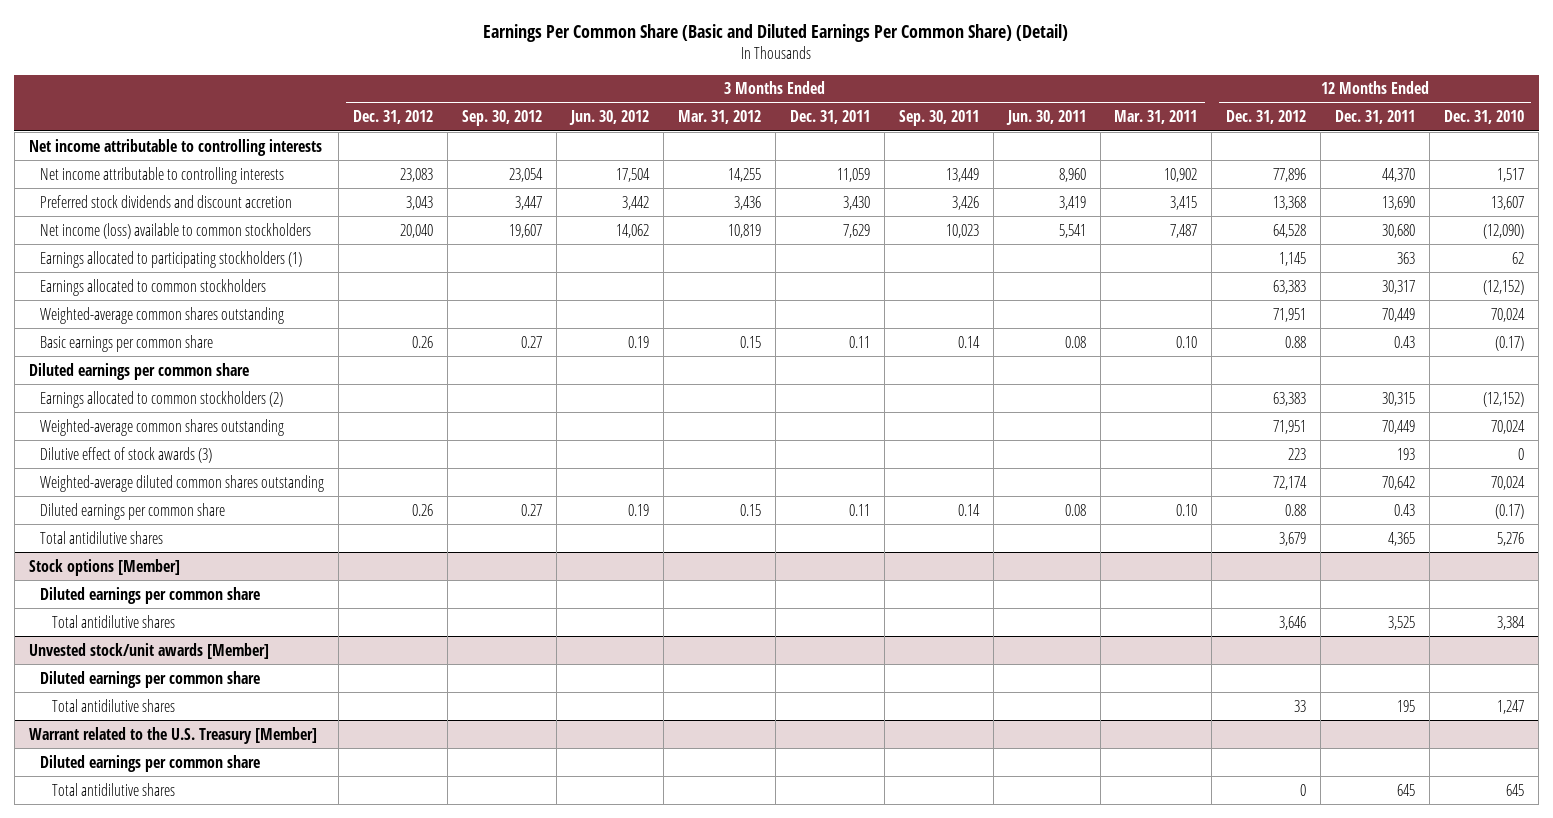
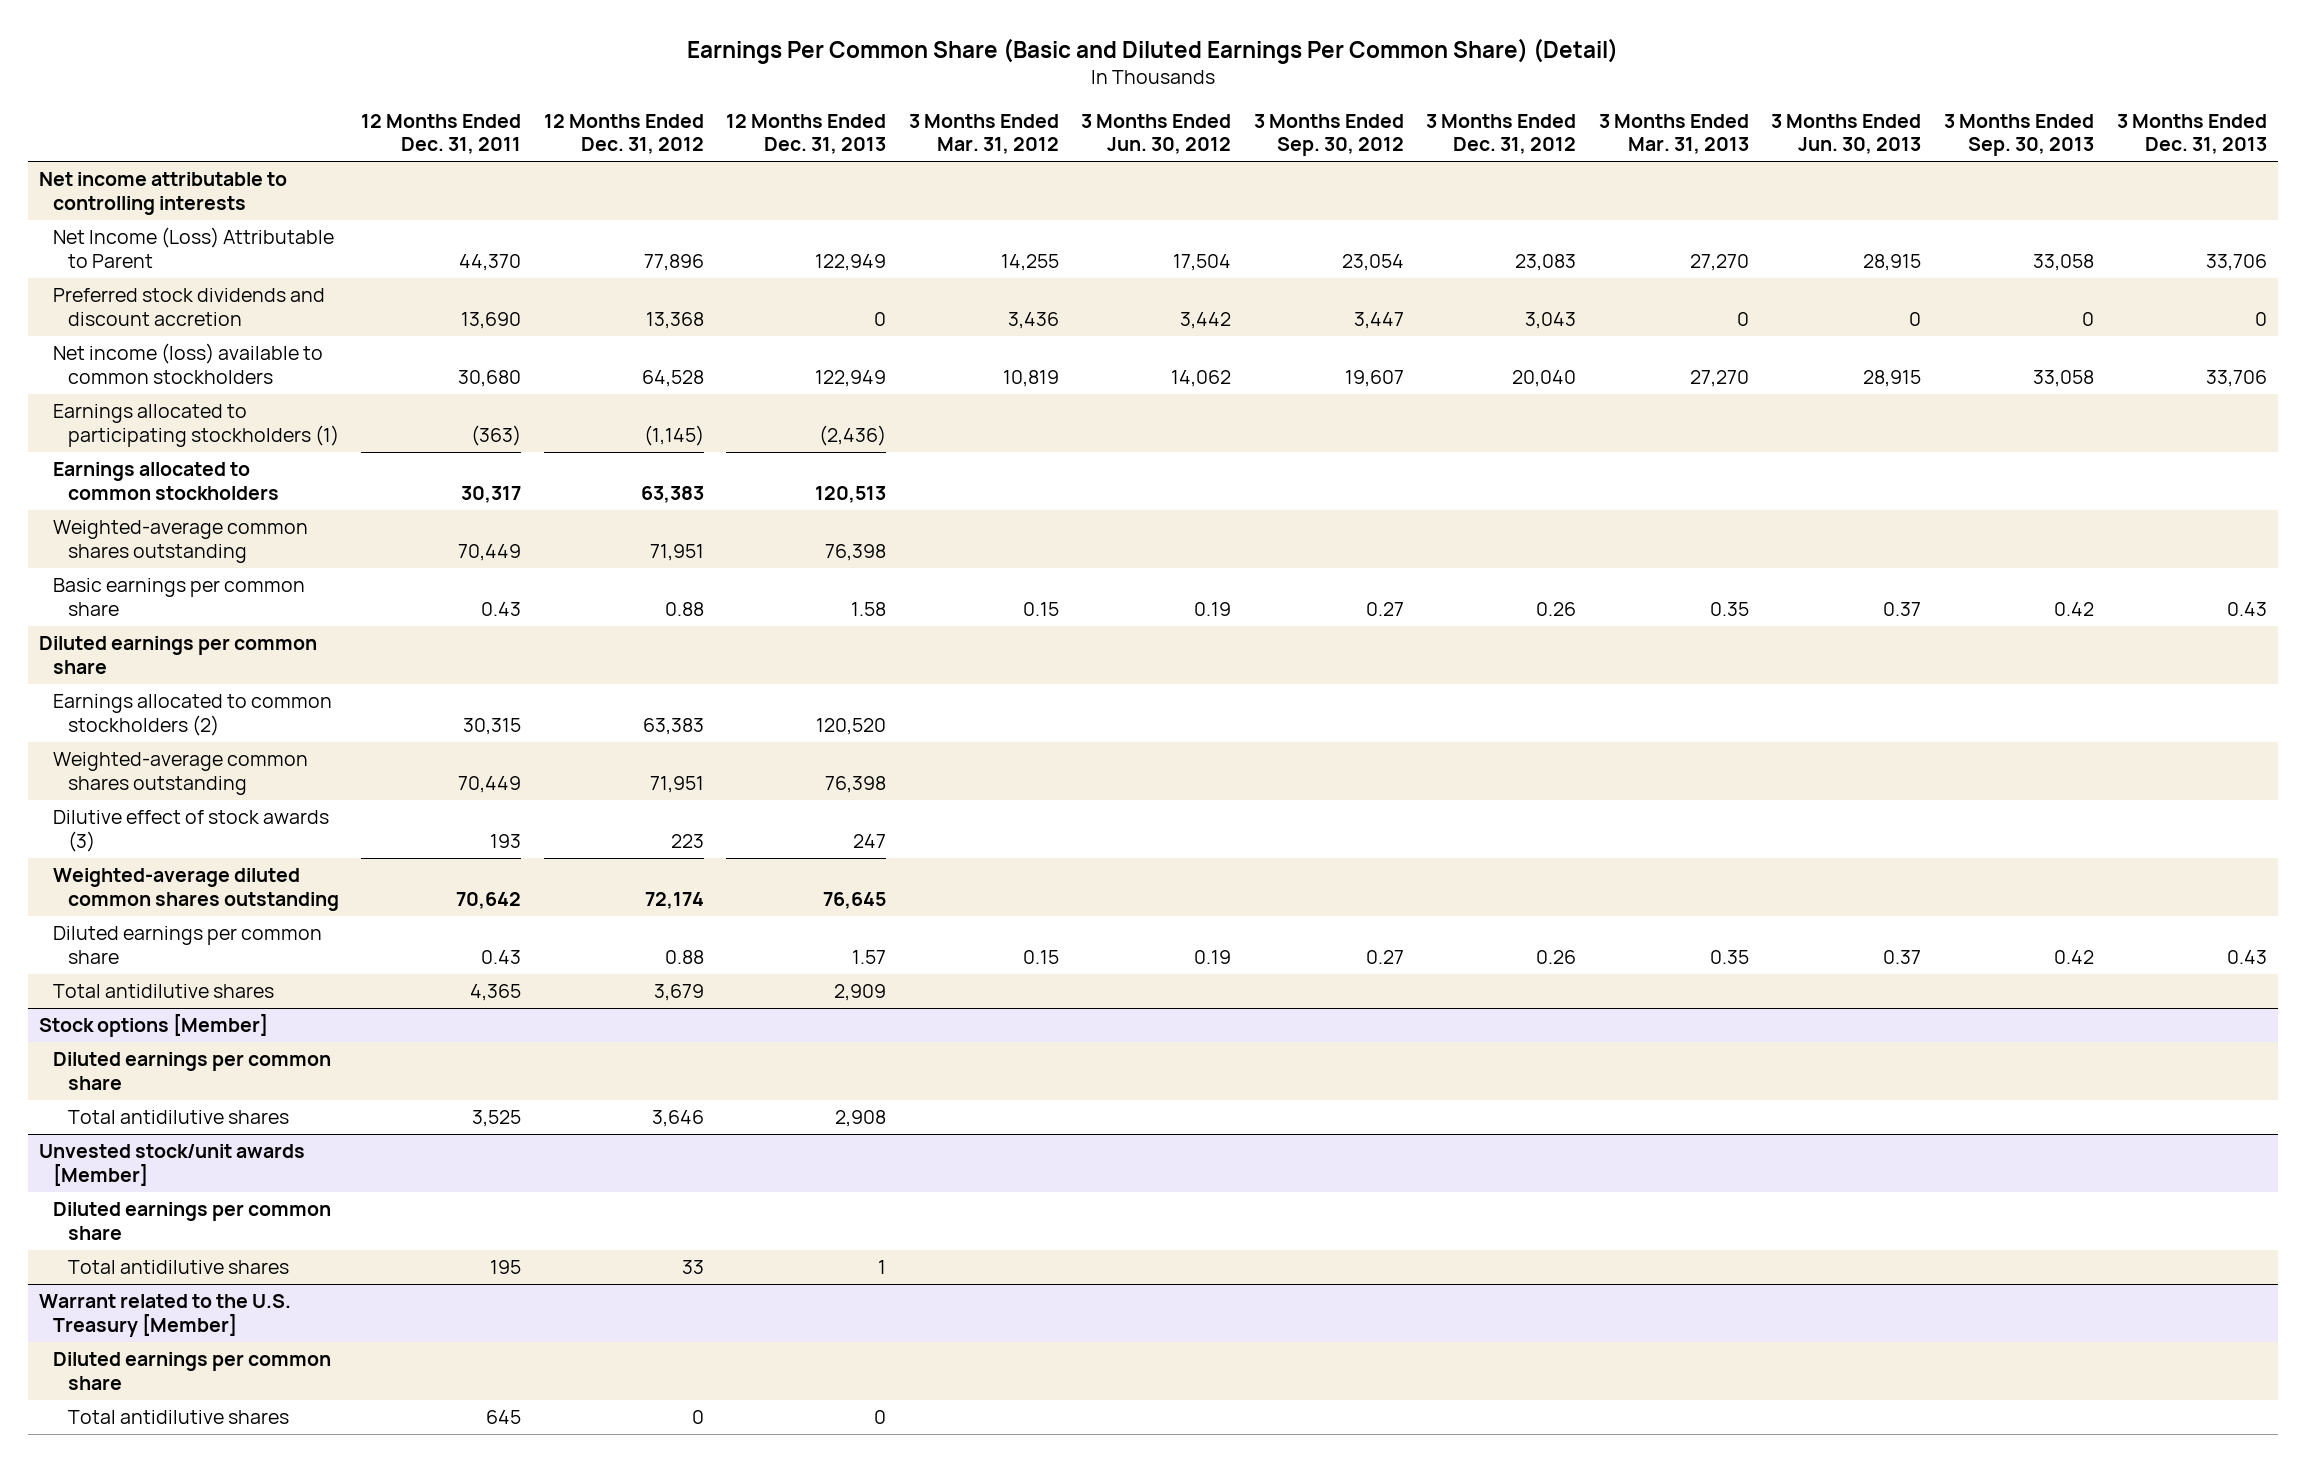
[789,110,870,125] Dec. 31, 2011 -> none
[898,110,979,127] Sep. 30, 2011 -> none
[1005,110,1086,126] Jun. 30, 2011 -> none
[1114,110,1198,125] Mar. 31, 2011 -> none
[1444,110,1525,125] Dec. 31, 2010 -> none
none -> [726,113,887,155] 12 Months Ended Dec. 31, 2013
none -> [1598,113,1749,155] 3 Months Ended Mar. 31, 2013
none -> [1771,113,1922,155] 3 Months Ended Jun. 30, 2013
none -> [1944,113,2095,157] 3 Months Ended Sep. 30, 2013
none -> [2116,113,2267,155] 3 Months Ended Dec. 31, 2013
[40,166,285,184] Net income attributable to controlling interests -> [53,227,335,268] Net Income (Loss) Attributable to Parent
[1279,251,1307,266] 1,145 -> [643,424,704,446] (1,145)
[1397,251,1416,264] 363 -> [471,424,522,446] (363)

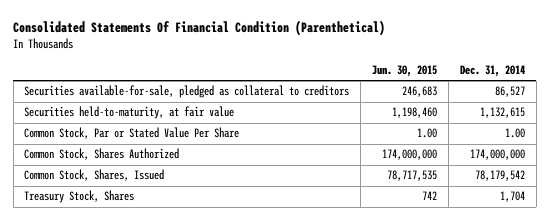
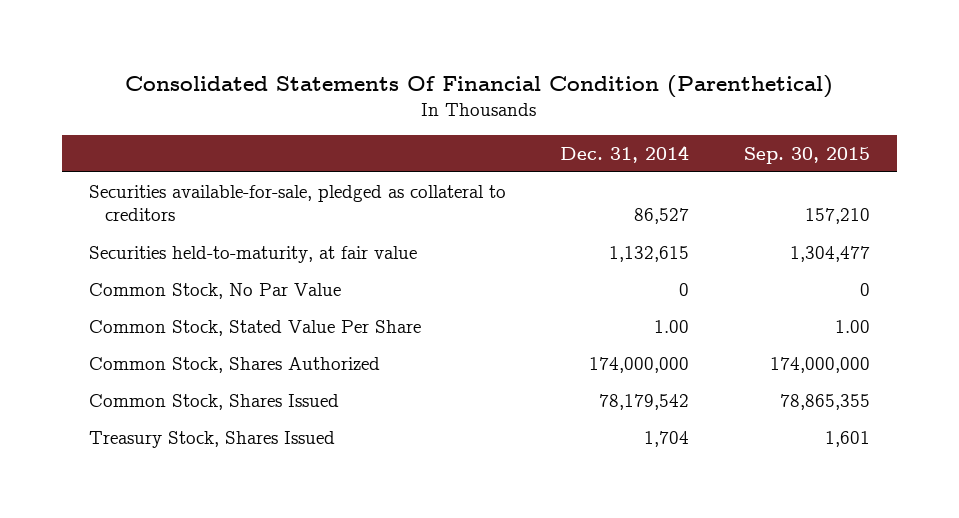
[372,65,438,78] Jun. 30, 2015 -> none
none -> [743,146,870,164] Sep. 30, 2015
none -> [89,283,342,300] Common Stock, No Par Value
[24,127,240,140] Common Stock, Par or Stated Value Per Share -> [89,320,422,337] Common Stock, Stated Value Per Share
[24,169,165,182] Common Stock, Shares, Issued -> [89,394,340,411] Common Stock, Shares Issued
[24,190,135,204] Treasury Stock, Shares -> [89,431,336,449] Treasury Stock, Shares Issued

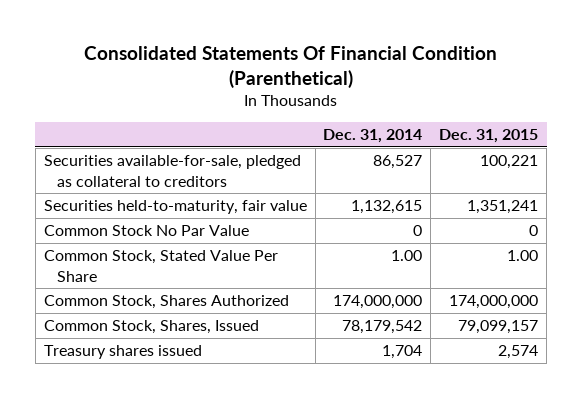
[743,146,870,164] Sep. 30, 2015 -> none
none -> [439,129,539,144] Dec. 31, 2015
[89,246,418,264] Securities held-to-maturity, at fair value -> [43,200,307,215] Securities held-to-maturity, fair value
[89,283,342,300] Common Stock, No Par Value -> [43,225,249,237] Common Stock No Par Value
[89,394,340,411] Common Stock, Shares Issued -> [43,320,259,335] Common Stock, Shares, Issued
[89,431,336,449] Treasury Stock, Shares Issued -> [43,345,202,360] Treasury shares issued

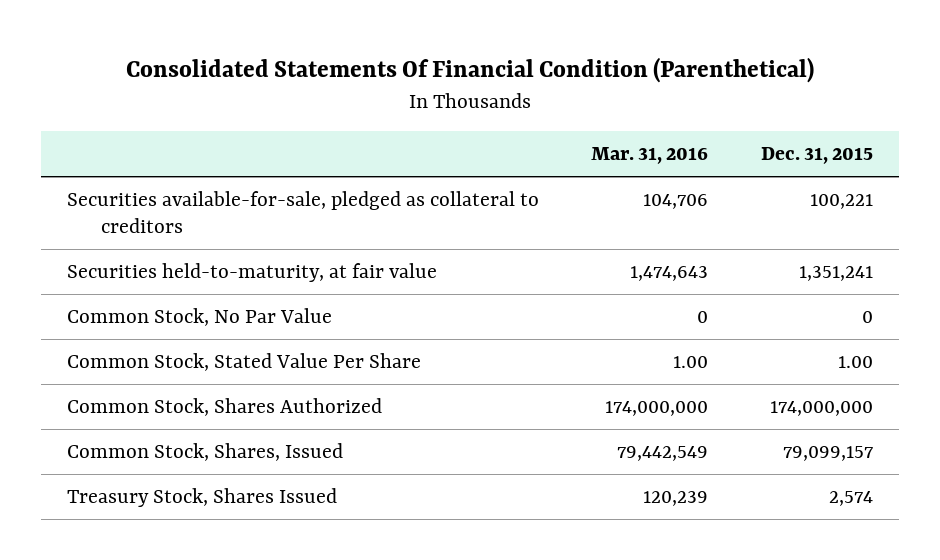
[323,129,423,144] Dec. 31, 2014 -> none
none -> [591,147,709,165] Mar. 31, 2016
[43,200,307,215] Securities held-to-maturity, fair value -> [67,262,438,282] Securities held-to-maturity, at fair value
[43,225,249,237] Common Stock No Par Value -> [67,307,333,326] Common Stock, No Par Value
[43,345,202,360] Treasury shares issued -> [67,487,338,507] Treasury Stock, Shares Issued

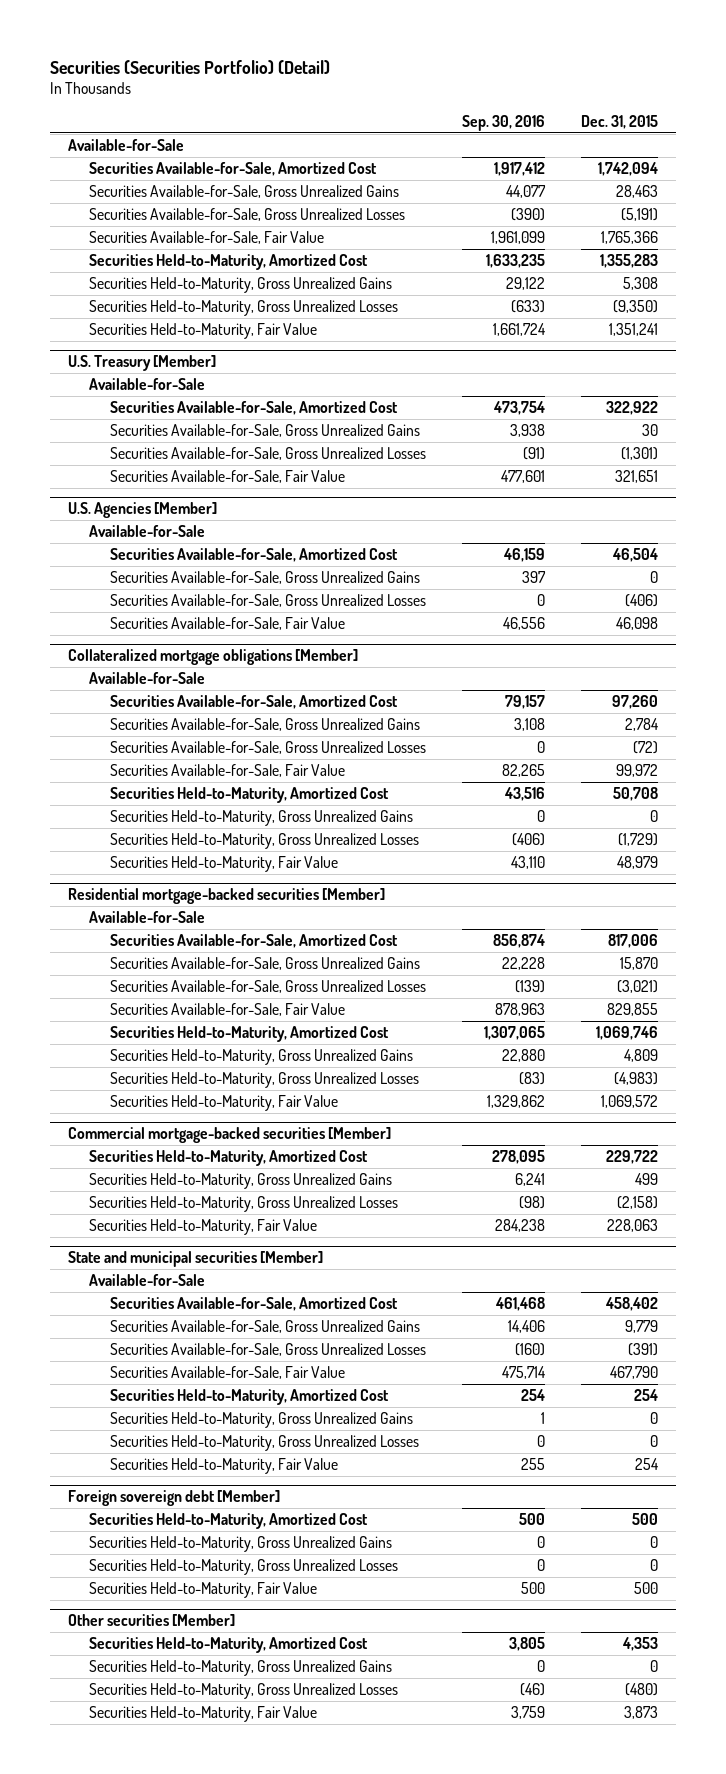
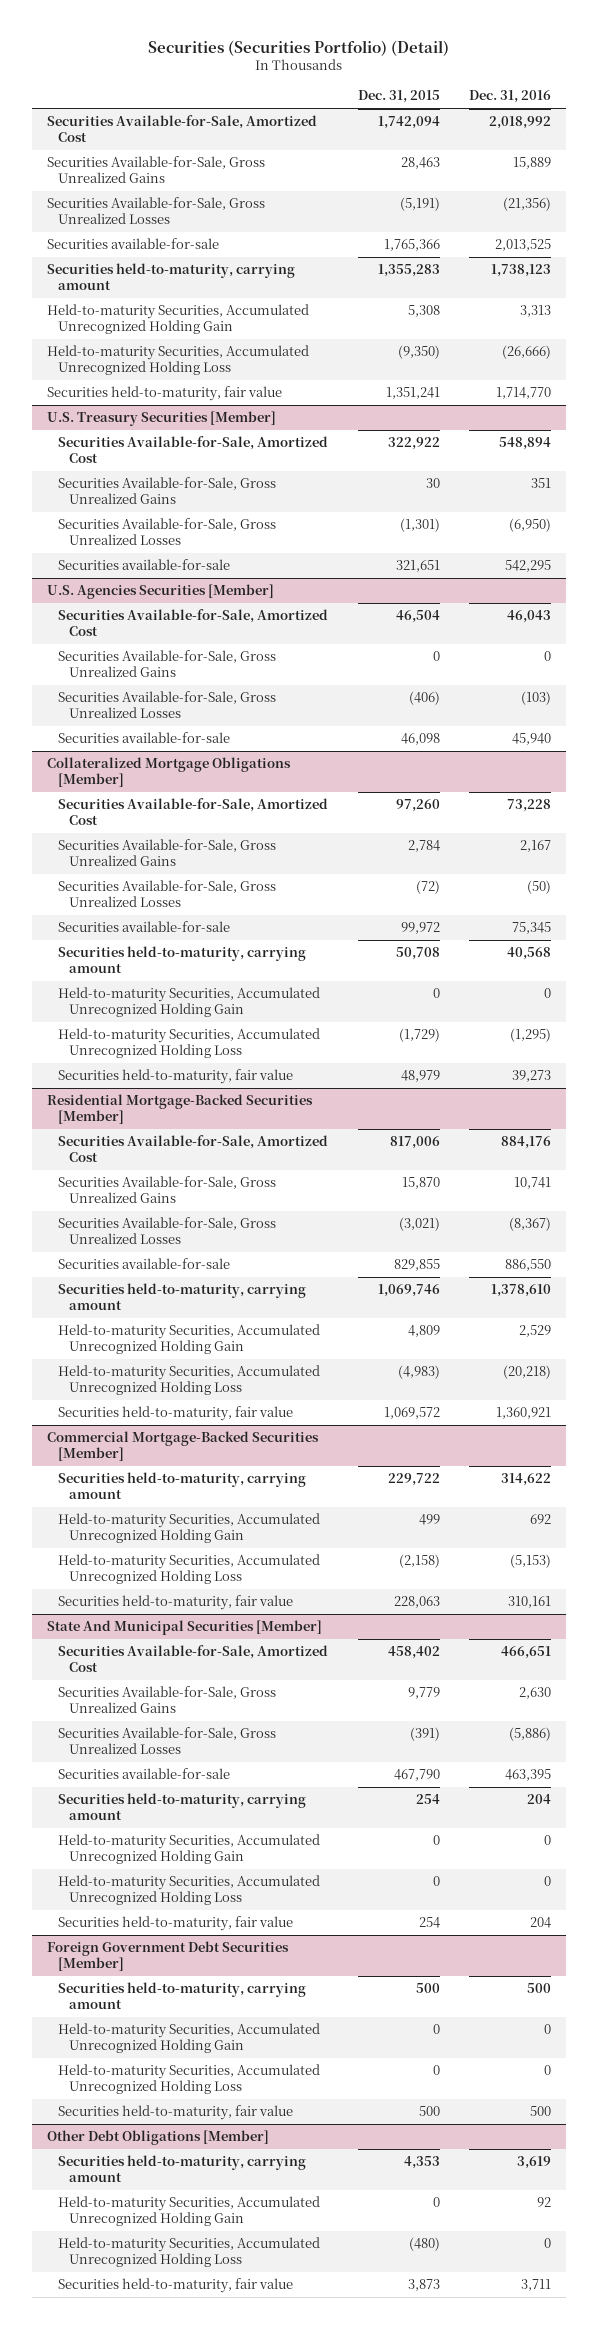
[461,114,545,131] Sep. 30, 2016 -> none
none -> [469,90,552,104] Dec. 31, 2016
[67,139,184,152] Available-for-Sale -> none
[88,378,205,391] Available-for-Sale -> none
[88,231,324,245] Securities Available-for-Sale, Fair Value -> [47,238,220,250] Securities available-for-sale
[88,254,368,271] Securities Held-to-Maturity, Amortized Cost -> [47,263,296,291] Securities held-to-maturity, carrying amount
[88,277,392,294] Securities Held-to-Maturity, Gross Unrealized Gains -> [47,304,310,335] Held-to-maturity Securities, Accumulated Unrecognized Holding Gain
[88,300,398,317] Securities Held-to-Maturity, Gross Unrealized Losses -> [47,345,310,376] Held-to-maturity Securities, Accumulated Unrecognized Holding Loss
[88,323,317,340] Securities Held-to-Maturity, Fair Value -> [47,386,283,402] Securities held-to-maturity, fair value
[67,355,216,372] U.S. Treasury [Member] -> [47,411,277,427] U.S. Treasury Securities [Member]
[88,525,205,538] Available-for-Sale -> none
[109,470,345,484] Securities Available-for-Sale, Fair Value -> [58,559,231,571] Securities available-for-sale
[67,502,217,519] U.S. Agencies [Member] -> [47,584,275,600] U.S. Agencies Securities [Member]
[88,672,205,685] Available-for-Sale -> none
[109,617,345,631] Securities Available-for-Sale, Fair Value -> [58,732,231,744] Securities available-for-sale
[67,649,358,666] Collateralized mortgage obligations [Member] -> [47,757,292,788] Collateralized Mortgage Obligations [Member]
[88,911,205,924] Available-for-Sale -> none
[109,764,345,778] Securities Available-for-Sale, Fair Value -> [58,921,231,933] Securities available-for-sale
[109,787,389,804] Securities Held-to-Maturity, Amortized Cost -> [58,946,307,974] Securities held-to-maturity, carrying amount
[109,810,413,827] Securities Held-to-Maturity, Gross Unrealized Gains -> [58,987,321,1018] Held-to-maturity Securities, Accumulated Unrecognized Holding Gain
[109,833,419,850] Securities Held-to-Maturity, Gross Unrealized Losses -> [58,1028,321,1059] Held-to-maturity Securities, Accumulated Unrecognized Holding Loss
[109,856,338,873] Securities Held-to-Maturity, Fair Value -> [58,1069,294,1085] Securities held-to-maturity, fair value
[67,888,385,905] Residential mortgage-backed securities [Member] -> [47,1094,314,1125] Residential Mortgage-Backed Securities [Member]
[88,1274,205,1287] Available-for-Sale -> none
[109,1003,345,1017] Securities Available-for-Sale, Fair Value -> [58,1258,231,1270] Securities available-for-sale
[109,1026,389,1043] Securities Held-to-Maturity, Amortized Cost -> [58,1283,307,1311] Securities held-to-maturity, carrying amount
[109,1049,413,1066] Securities Held-to-Maturity, Gross Unrealized Gains -> [58,1324,321,1355] Held-to-maturity Securities, Accumulated Unrecognized Holding Gain
[109,1072,419,1089] Securities Held-to-Maturity, Gross Unrealized Losses -> [58,1365,321,1396] Held-to-maturity Securities, Accumulated Unrecognized Holding Loss
[109,1095,338,1112] Securities Held-to-Maturity, Fair Value -> [58,1406,294,1422] Securities held-to-maturity, fair value
[67,1127,391,1144] Commercial mortgage-backed securities [Member] -> [47,1431,320,1462] Commercial Mortgage-Backed Securities [Member]
[88,1150,368,1167] Securities Held-to-Maturity, Amortized Cost -> [58,1472,307,1500] Securities held-to-maturity, carrying amount
[88,1173,392,1190] Securities Held-to-Maturity, Gross Unrealized Gains -> [58,1513,321,1544] Held-to-maturity Securities, Accumulated Unrecognized Holding Gain
[88,1196,398,1213] Securities Held-to-Maturity, Gross Unrealized Losses -> [58,1554,321,1585] Held-to-maturity Securities, Accumulated Unrecognized Holding Loss
[88,1219,317,1236] Securities Held-to-Maturity, Fair Value -> [58,1595,294,1611] Securities held-to-maturity, fair value
[67,1251,323,1268] State and municipal securities [Member] -> [47,1620,323,1636] State And Municipal Securities [Member]
[109,1366,345,1380] Securities Available-for-Sale, Fair Value -> [58,1768,231,1780] Securities available-for-sale
[109,1389,389,1406] Securities Held-to-Maturity, Amortized Cost -> [58,1793,307,1821] Securities held-to-maturity, carrying amount
[109,1412,413,1429] Securities Held-to-Maturity, Gross Unrealized Gains -> [58,1834,321,1865] Held-to-maturity Securities, Accumulated Unrecognized Holding Gain
[109,1435,419,1452] Securities Held-to-Maturity, Gross Unrealized Losses -> [58,1875,321,1906] Held-to-maturity Securities, Accumulated Unrecognized Holding Loss
[109,1458,338,1475] Securities Held-to-Maturity, Fair Value -> [58,1916,294,1932] Securities held-to-maturity, fair value
[67,1490,280,1507] Foreign sovereign debt [Member] -> [47,1941,290,1972] Foreign Government Debt Securities [Member]
[88,1513,368,1530] Securities Held-to-Maturity, Amortized Cost -> [58,1982,307,2010] Securities held-to-maturity, carrying amount
[88,1536,392,1553] Securities Held-to-Maturity, Gross Unrealized Gains -> [58,2023,321,2054] Held-to-maturity Securities, Accumulated Unrecognized Holding Gain
[88,1559,398,1576] Securities Held-to-Maturity, Gross Unrealized Losses -> [58,2064,321,2095] Held-to-maturity Securities, Accumulated Unrecognized Holding Loss
[88,1582,317,1599] Securities Held-to-Maturity, Fair Value -> [58,2105,294,2121] Securities held-to-maturity, fair value
[67,1614,235,1627] Other securities [Member] -> [47,2130,270,2146] Other Debt Obligations [Member]
[88,1637,368,1654] Securities Held-to-Maturity, Amortized Cost -> [58,2155,307,2183] Securities held-to-maturity, carrying amount
[88,1660,392,1677] Securities Held-to-Maturity, Gross Unrealized Gains -> [58,2196,321,2227] Held-to-maturity Securities, Accumulated Unrecognized Holding Gain
[88,1683,398,1700] Securities Held-to-Maturity, Gross Unrealized Losses -> [58,2237,321,2268] Held-to-maturity Securities, Accumulated Unrecognized Holding Loss
[88,1706,317,1723] Securities Held-to-Maturity, Fair Value -> [58,2278,294,2294] Securities held-to-maturity, fair value

